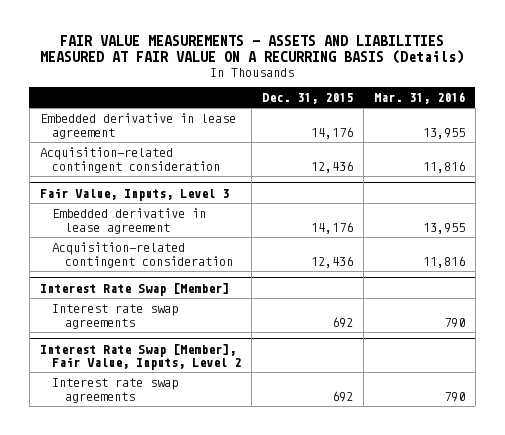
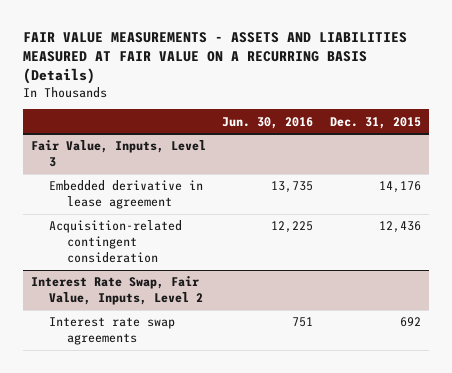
[373,91,465,104] Mar. 31, 2016 -> none
none -> [222,116,314,129] Jun. 30, 2016
[39,112,236,139] Embedded derivative in lease agreement -> none
[39,146,221,173] Acquisition-related contingent consideration -> none
[39,282,229,296] Interest Rate Swap [Member] -> none
[52,303,179,329] Interest rate swap agreements -> none
[39,343,242,371] Interest Rate Swap [Member], Fair Value, Inputs, Level 2 -> [31,276,204,306] Interest Rate Swap, Fair Value, Inputs, Level 2

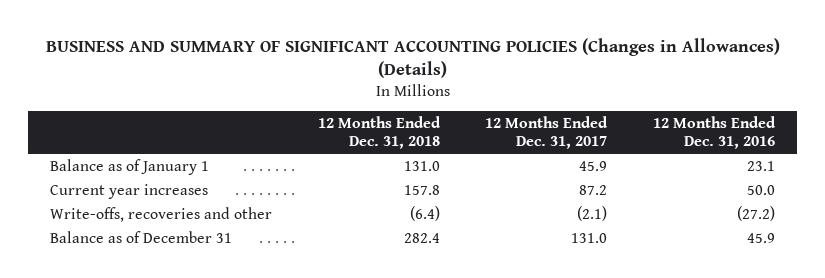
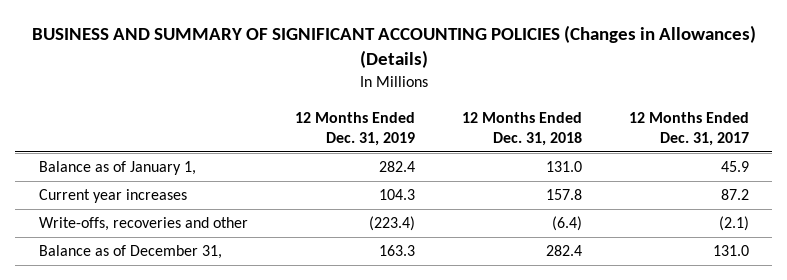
[652,115,776,150] 12 Months Ended Dec. 31, 2016 -> none
none -> [294,111,415,146] 12 Months Ended Dec. 31, 2019
[50,158,210,175] Balance as of January 1 -> [38,161,196,176] Balance as of January 1,
[50,230,233,243] Balance as of December 31 -> [38,245,222,260] Balance as of December 31,

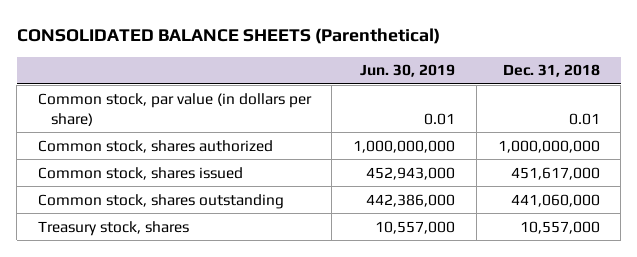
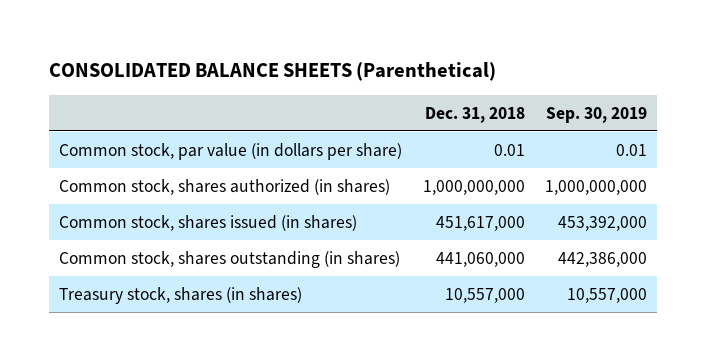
[360,64,456,78] Jun. 30, 2019 -> none
none -> [545,106,647,123] Sep. 30, 2019
[37,139,273,153] Common stock, shares authorized -> [59,178,391,195] Common stock, shares authorized (in shares)
[37,166,243,180] Common stock, shares issued -> [59,214,358,231] Common stock, shares issued (in shares)
[37,193,284,209] Common stock, shares outstanding -> [59,250,401,268] Common stock, shares outstanding (in shares)
[37,220,189,236] Treasury stock, shares -> [59,286,303,304] Treasury stock, shares (in shares)

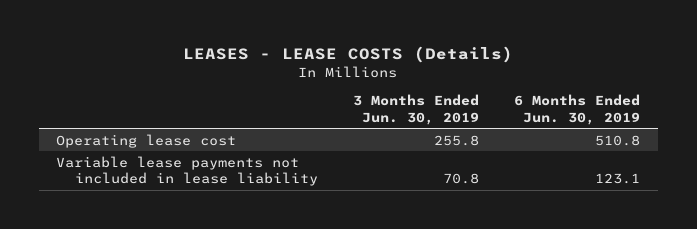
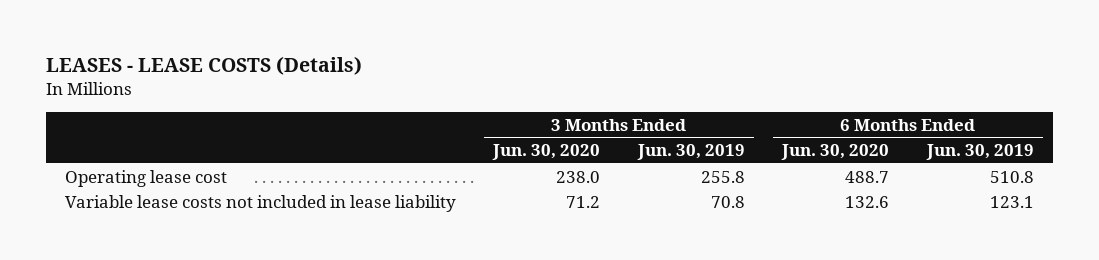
none -> [492,144,601,161] Jun. 30, 2020
none -> [781,144,890,161] Jun. 30, 2020
[56,155,318,187] Variable lease payments not included in lease liability -> [64,194,456,212] Variable lease costs not included in lease liability

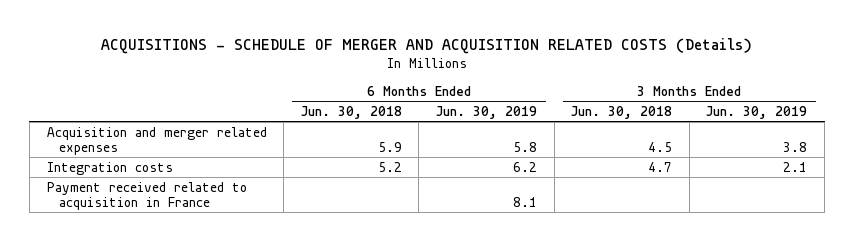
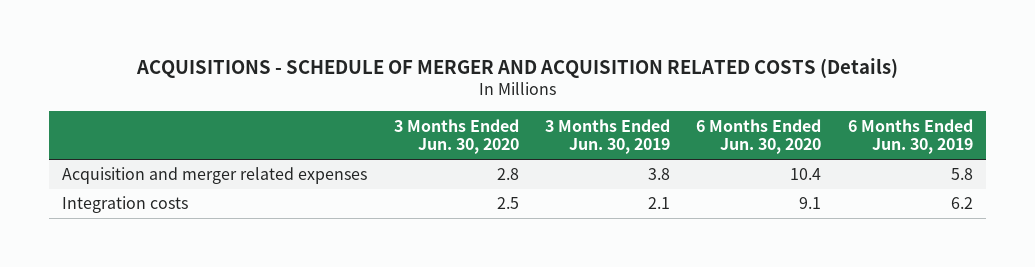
[300,105,402,119] Jun. 30, 2018 -> none
[571,105,673,119] Jun. 30, 2018 -> none
none -> [393,118,519,155] 3 Months Ended Jun. 30, 2020
none -> [696,118,822,155] 6 Months Ended Jun. 30, 2020
[46,181,247,211] Payment received related to acquisition in France -> none

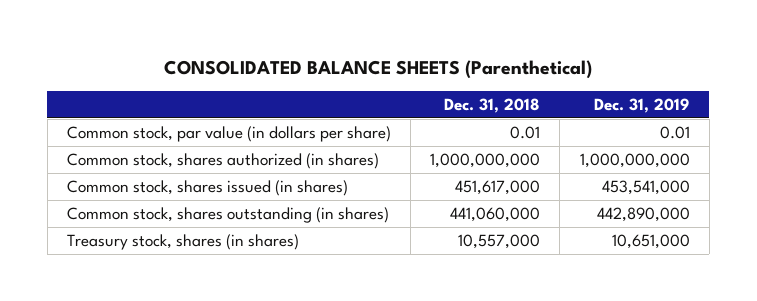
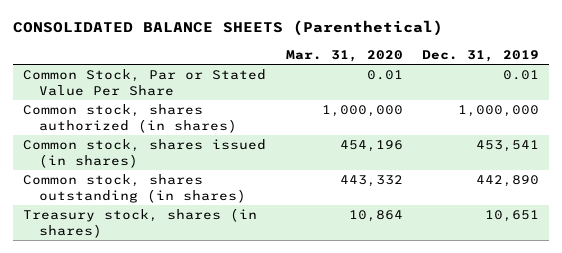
[444,97,541,113] Dec. 31, 2018 -> none
none -> [285,49,403,62] Mar. 31, 2020
[67,126,392,143] Common stock, par value (in dollars per share) -> [23,69,267,97] Common Stock, Par or Stated Value Per Share
[579,153,690,169] 1,000,000,000 -> [458,105,540,118] 1,000,000
[601,180,690,196] 453,541,000 -> [476,140,540,153] 453,541
[596,207,690,223] 442,890,000 -> [476,175,540,188] 442,890
[611,234,690,250] 10,651,000 -> [485,210,540,223] 10,651

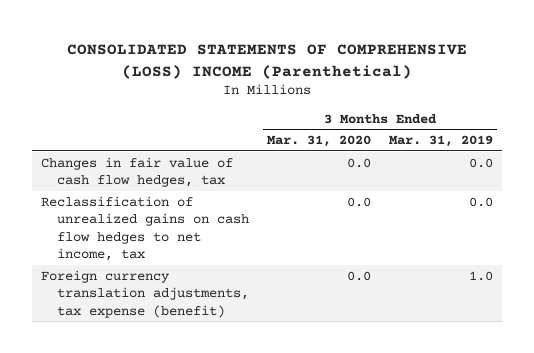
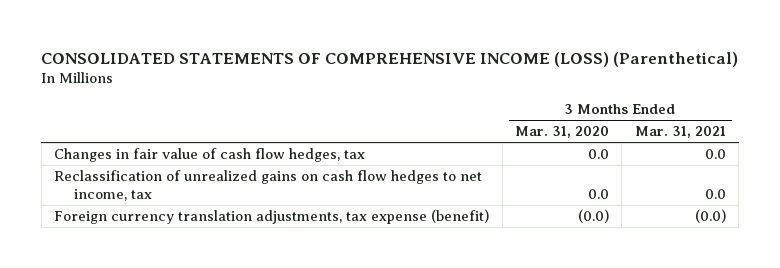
[67,43,468,79] CONSOLIDATED STATEMENTS OF COMPREHENSIVE (LOSS) INCOME (Parenthetical) -> [41,51,739,67] CONSOLIDATED STATEMENTS OF COMPREHENSIVE INCOME (LOSS) (Parenthetical)
[388,135,493,148] Mar. 31, 2019 -> none
none -> [634,126,726,139] Mar. 31, 2021
[346,270,371,281] 0.0 -> [578,209,610,224] (0.0)

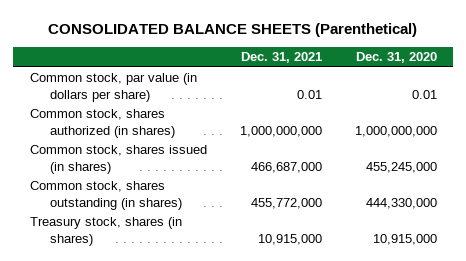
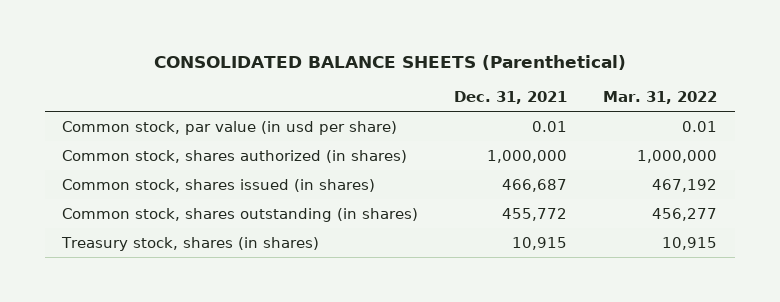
[355,52,437,64] Dec. 31, 2020 -> none
none -> [603,91,718,105] Mar. 31, 2022
[29,73,197,102] Common stock, par value (in dollars per share) -> [62,120,398,135] Common stock, par value (in usd per share)
[239,125,322,137] 1,000,000,000 -> [487,149,568,163] 1,000,000
[250,161,322,173] 466,687,000 -> [502,178,568,192] 466,687
[250,197,322,209] 455,772,000 -> [502,207,568,221] 455,772
[257,233,322,245] 10,915,000 -> [512,236,568,250] 10,915

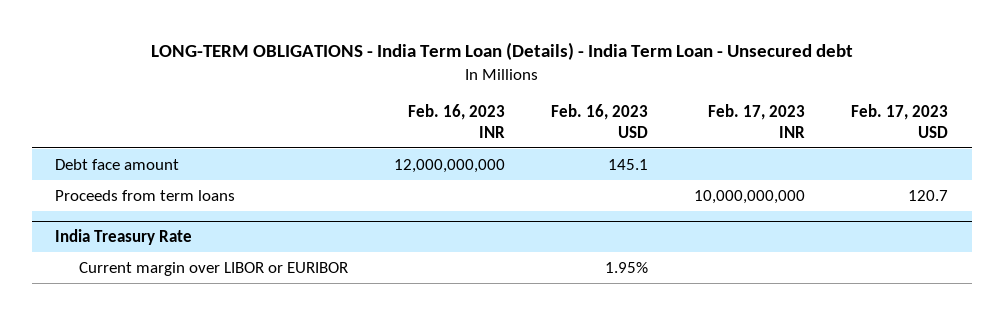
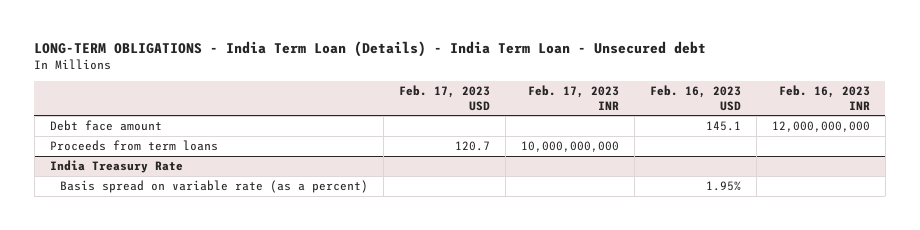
[78,261,348,276] Current margin over LIBOR or EURIBOR -> [60,179,369,193] Basis spread on variable rate (as a percent)

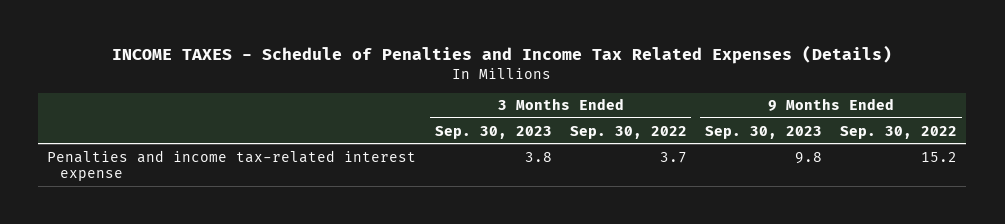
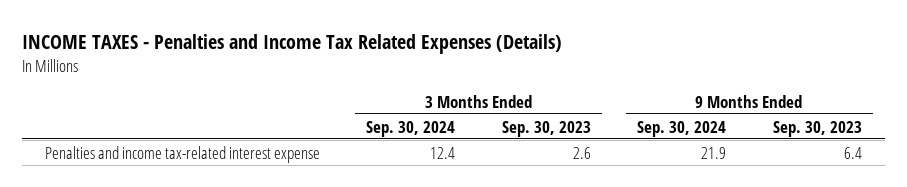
[112,44,893,64] INCOME TAXES - Schedule of Penalties and Income Tax Related Expenses (Details) -> [21,33,562,54] INCOME TAXES - Penalties and Income Tax Related Expenses (Details)
[569,125,687,139] Sep. 30, 2022 -> none
[840,125,958,139] Sep. 30, 2022 -> none
none -> [366,120,456,137] Sep. 30, 2024
none -> [637,120,727,137] Sep. 30, 2024
[524,151,552,162] 3.8 -> [572,146,591,159] 2.6
[795,151,823,164] 9.8 -> [843,146,862,159] 6.4

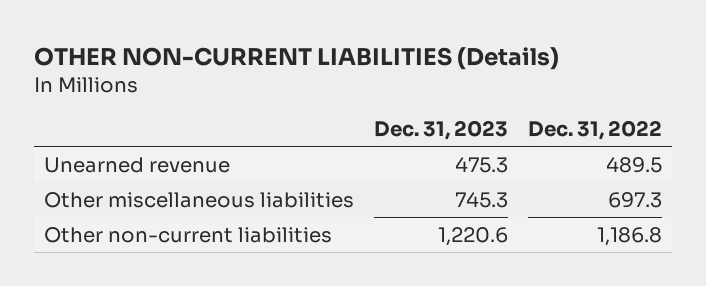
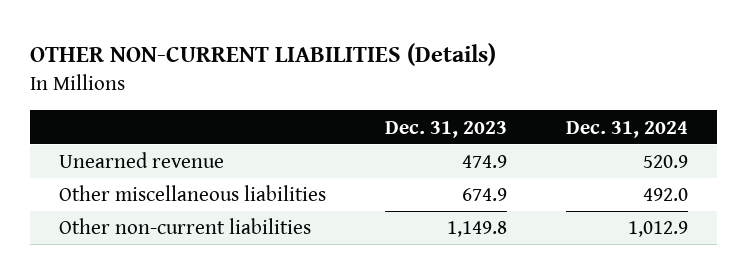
[527,120,662,141] Dec. 31, 2022 -> none
none -> [565,120,688,138] Dec. 31, 2024
[454,156,508,173] 475.3 -> [462,155,508,169] 474.9
[454,191,508,208] 745.3 -> [462,188,508,202] 674.9
[437,226,508,246] 1,220.6 -> [447,221,508,238] 1,149.8

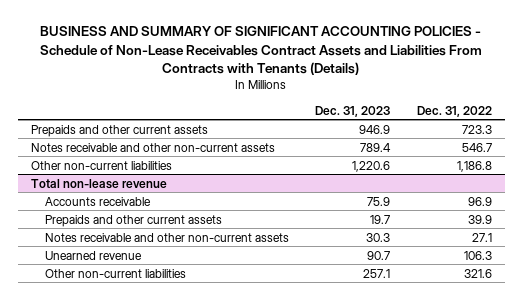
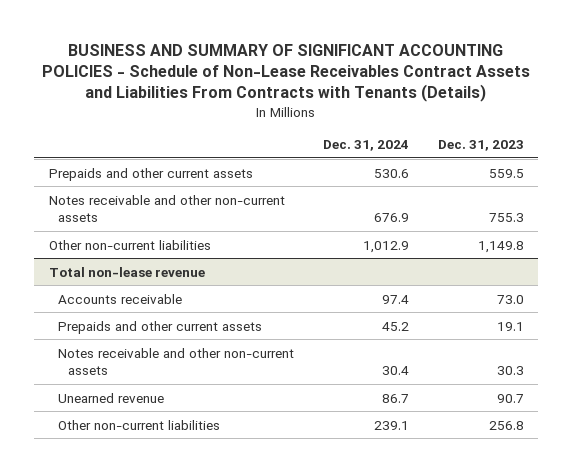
[416,105,492,117] Dec. 31, 2022 -> none
none -> [322,139,409,151] Dec. 31, 2024
[359,124,391,134] 946.9 -> [488,168,524,178] 559.5
[360,142,392,152] 789.4 -> [488,213,524,223] 755.3
[352,160,391,172] 1,220.6 -> [477,240,524,253] 1,149.8
[367,196,391,206] 75.9 -> [496,294,524,304] 73.0
[370,214,391,224] 19.7 -> [496,321,524,331] 19.1
[363,268,391,278] 257.1 -> [488,420,524,430] 256.8

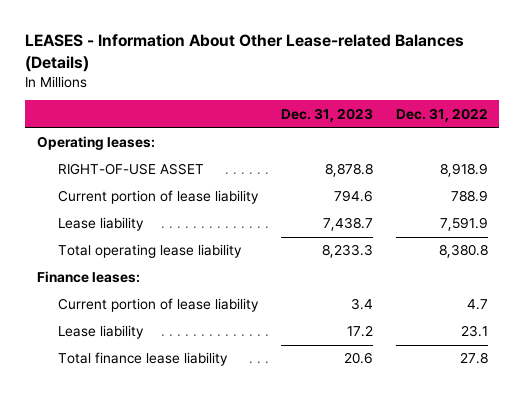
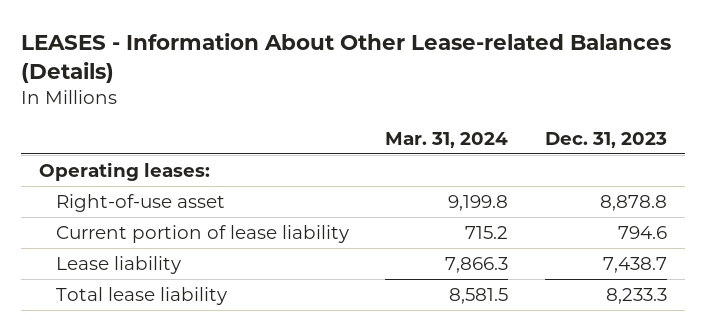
[395,107,488,122] Dec. 31, 2022 -> none
none -> [385,131,509,148] Mar. 31, 2024
[57,163,204,176] RIGHT-OF-USE ASSET -> [55,193,225,212] Right-of-use asset
[36,271,140,284] Finance leases: -> none
[57,298,259,313] Current portion of lease liability -> none
[57,325,144,340] Lease liability -> none
[57,352,228,367] Total finance lease liability -> none
[57,244,242,259] Total operating lease liability -> [55,286,227,305] Total lease liability

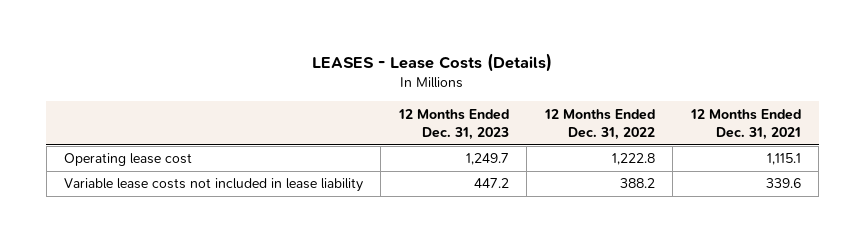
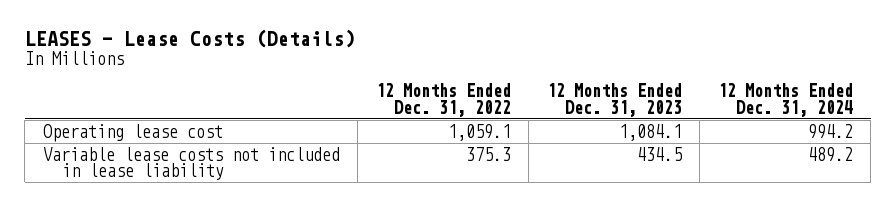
[689,108,801,140] 12 Months Ended Dec. 31, 2021 -> none
none -> [717,83,853,117] 12 Months Ended Dec. 31, 2024
[465,153,509,166] 1,249.7 -> [618,123,682,141] 1,084.1
[611,153,655,166] 1,222.8 -> [447,123,511,141] 1,059.1
[473,178,509,189] 447.2 -> [636,146,682,161] 434.5
[619,178,655,189] 388.2 -> [465,146,511,161] 375.3

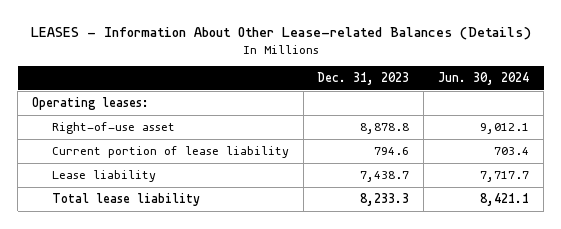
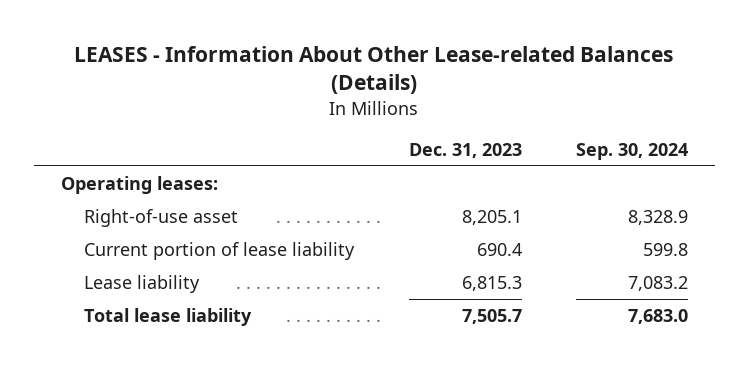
[438,72,530,86] Jun. 30, 2024 -> none
none -> [575,142,688,160] Sep. 30, 2024
[360,123,410,135] 8,878.8 -> [461,209,522,225] 8,205.1
[374,147,410,156] 794.6 -> [476,242,522,256] 690.4
[360,171,410,183] 7,438.7 -> [461,275,522,291] 6,815.3
[360,193,410,207] 8,233.3 -> [461,308,522,324] 7,505.7

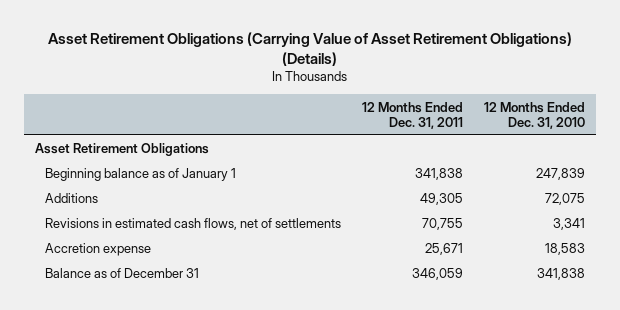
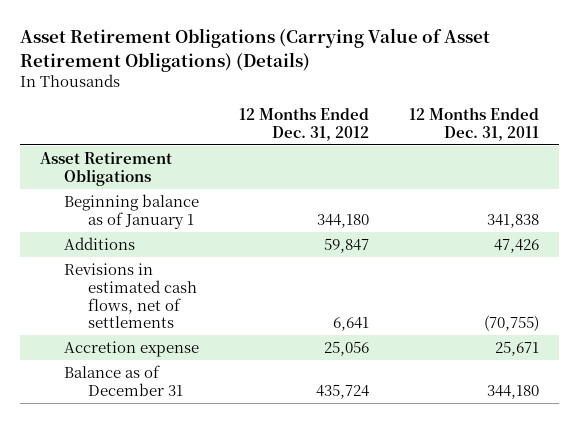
[484,101,586,130] 12 Months Ended Dec. 31, 2010 -> none
none -> [238,106,369,141] 12 Months Ended Dec. 31, 2012
[420,193,464,206] 49,305 -> [493,239,539,254] 47,426
[422,218,464,231] 70,755 -> [483,315,539,332] (70,755)
[412,268,464,281] 346,059 -> [486,384,539,399] 344,180

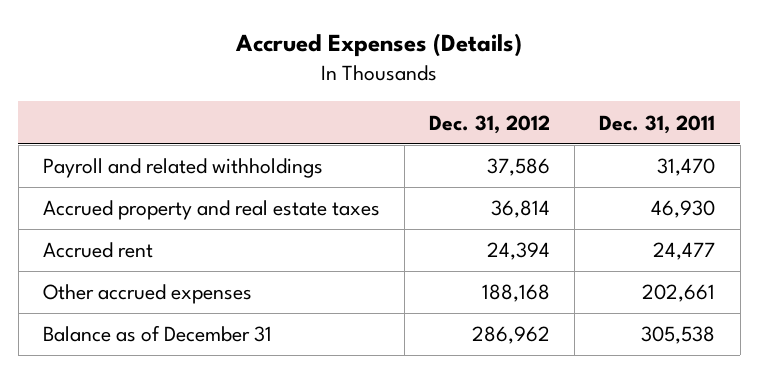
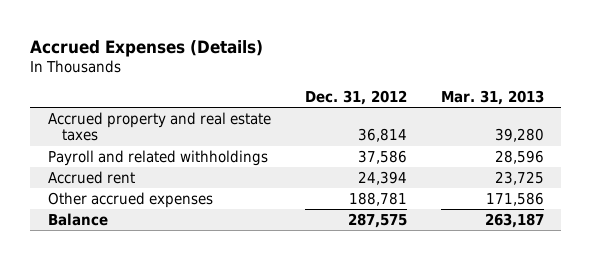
[599,114,716,134] Dec. 31, 2011 -> none
none -> [441,89,545,105] Mar. 31, 2013
[42,158,323,179] Payroll and related withholdings -> [47,149,268,166] Payroll and related withholdings
[482,284,551,303] 188,168 -> [348,191,407,206] 188,781
[42,325,272,343] Balance as of December 31 -> [47,212,108,226] Balance
[472,326,551,345] 286,962 -> [347,212,407,228] 287,575

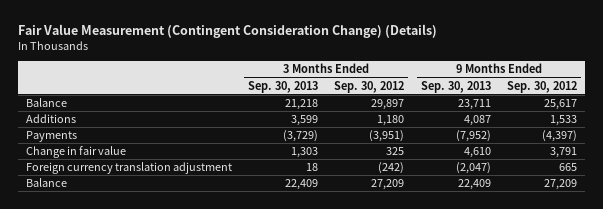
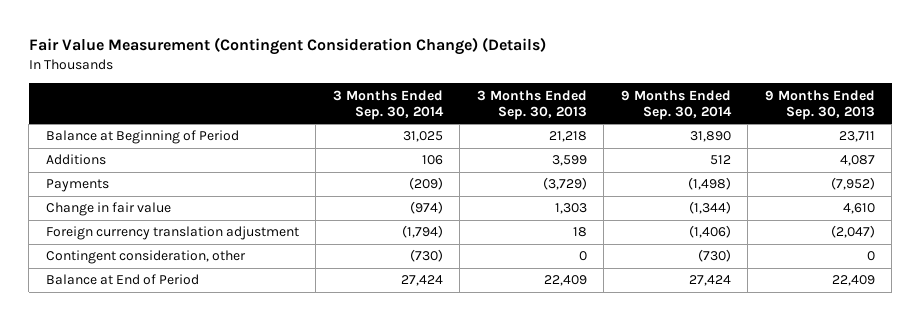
[334,80,405,93] Sep. 30, 2012 -> none
[506,80,577,93] Sep. 30, 2012 -> none
none -> [332,89,444,120] 3 Months Ended Sep. 30, 2014
none -> [620,89,732,120] 9 Months Ended Sep. 30, 2014
[26,98,68,108] Balance -> [45,130,239,145] Balance at Beginning of Period
none -> [45,250,246,265] Contingent consideration, other
[26,178,68,188] Balance -> [45,274,199,286] Balance at End of Period

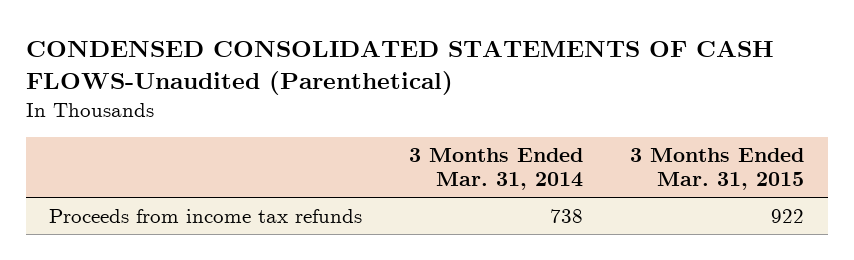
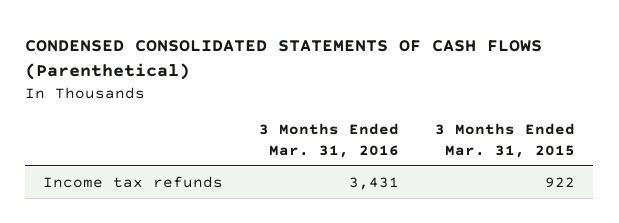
[25,40,774,96] CONDENSED CONSOLIDATED STATEMENTS OF CASH FLOWS-Unaudited (Parenthetical) -> [25,39,543,80] CONDENSED CONSOLIDATED STATEMENTS OF CASH FLOWS (Parenthetical)
[409,148,584,191] 3 Months Ended Mar. 31, 2014 -> none
none -> [259,123,400,159] 3 Months Ended Mar. 31, 2016
[49,208,363,223] Proceeds from income tax refunds -> [43,176,224,189] Income tax refunds

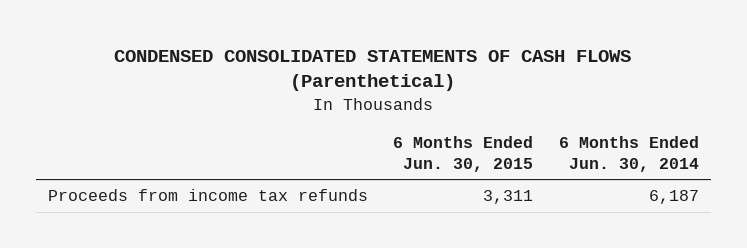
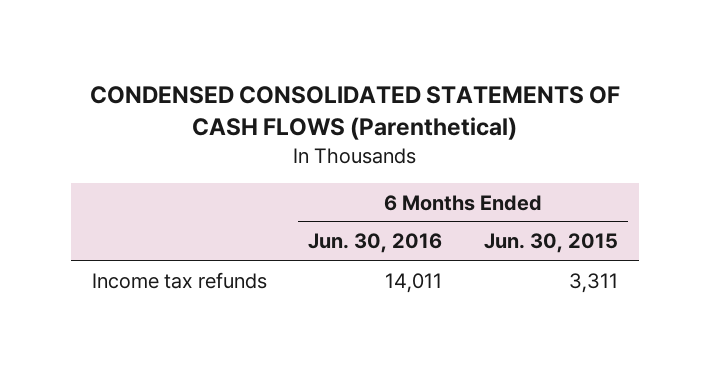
[558,135,699,172] 6 Months Ended Jun. 30, 2014 -> none
none -> [308,233,443,254] Jun. 30, 2016
[48,189,369,202] Proceeds from income tax refunds -> [91,271,267,289] Income tax refunds

